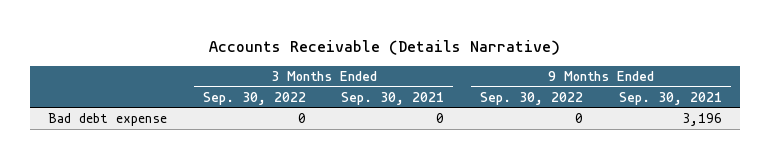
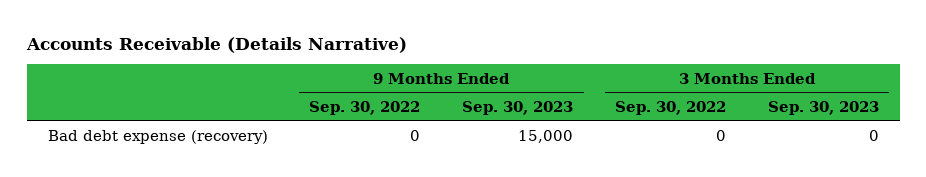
[341,91,445,105] Sep. 30, 2021 -> none
[618,91,722,105] Sep. 30, 2021 -> none
none -> [462,100,574,115] Sep. 30, 2023
none -> [767,100,879,115] Sep. 30, 2023
[47,113,167,127] Bad debt expense -> [47,130,268,145] Bad debt expense (recovery)

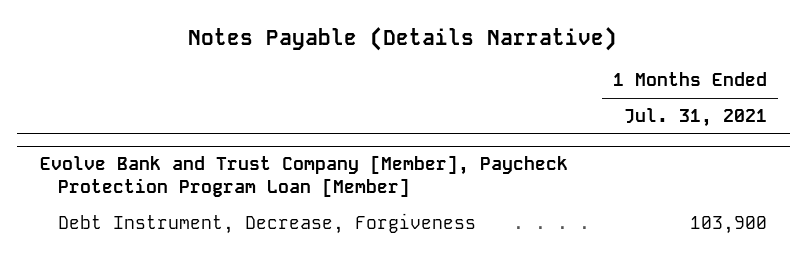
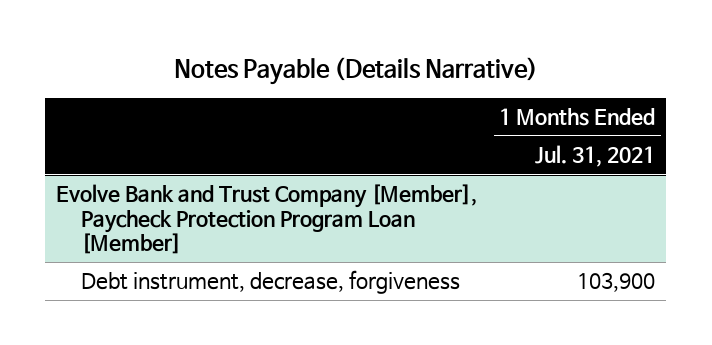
[57,213,476,235] Debt Instrument, Decrease, Forgiveness -> [81,270,461,295] Debt instrument, decrease, forgiveness

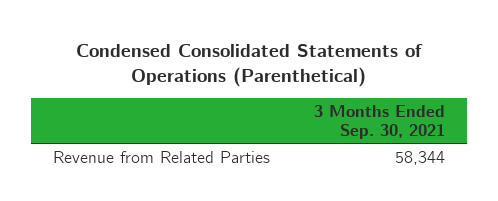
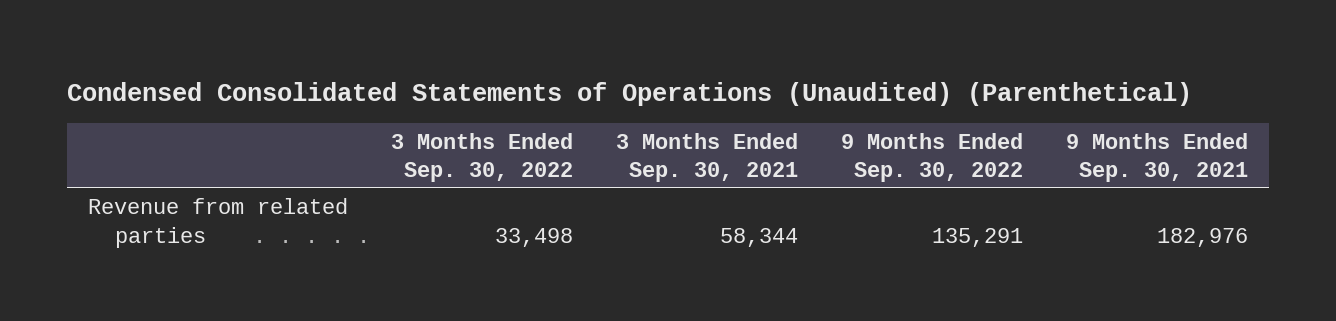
[75,43,423,88] Condensed Consolidated Statements of Operations (Parenthetical) -> [66,82,1192,107] Condensed Consolidated Statements of Operations (Unaudited) (Parenthetical)
none -> [390,132,573,183] 3 Months Ended Sep. 30, 2022
none -> [840,132,1023,183] 9 Months Ended Sep. 30, 2022
none -> [1065,132,1248,183] 9 Months Ended Sep. 30, 2021
[53,150,271,163] Revenue from Related Parties -> [88,198,349,248] Revenue from related parties

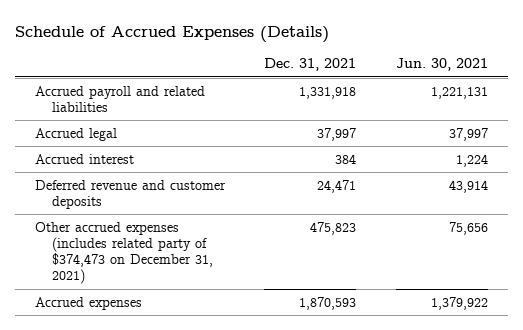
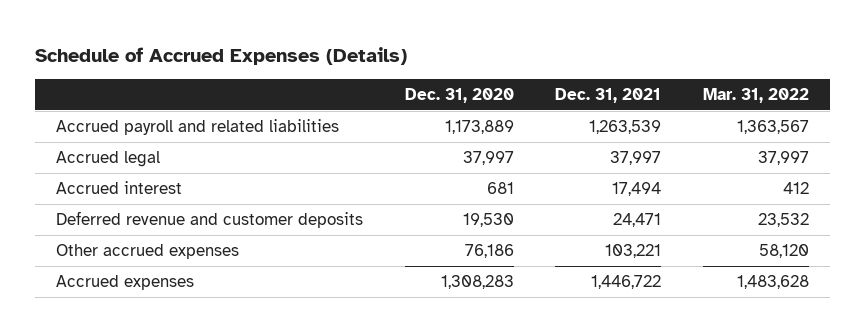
[395,58,488,72] Jun. 30, 2021 -> none
none -> [404,88,514,104] Dec. 31, 2020
none -> [703,88,810,104] Mar. 31, 2022
[299,86,357,99] 1,331,918 -> [589,120,662,135] 1,263,539
[335,153,357,164] 384 -> [612,182,662,197] 17,494
[34,221,214,285] Other accrued expenses (includes related party of $374,473 on December 31, 2021) -> [55,244,239,260] Other accrued expenses
[310,221,357,235] 475,823 -> [605,244,662,259] 103,221
[299,296,357,310] 1,870,593 -> [591,275,662,290] 1,446,722

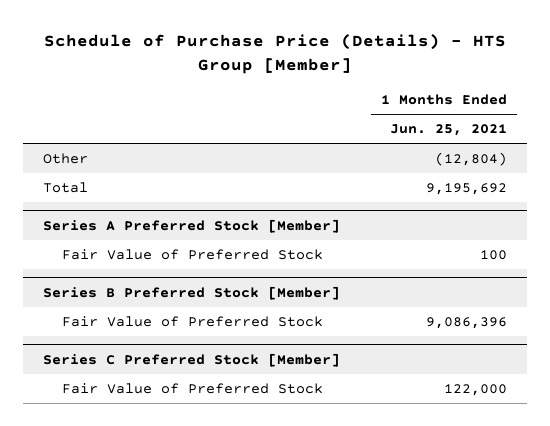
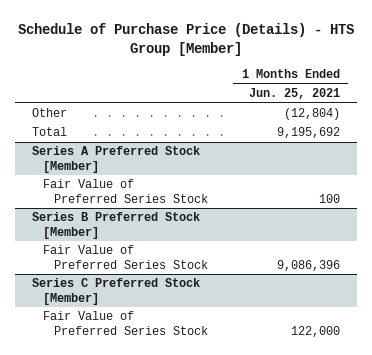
[61,249,323,261] Fair Value of Preferred Stock -> [42,179,208,203] Fair Value of Preferred Series Stock
[61,316,323,328] Fair Value of Preferred Stock -> [42,245,208,269] Fair Value of Preferred Series Stock
[61,383,323,395] Fair Value of Preferred Stock -> [42,311,208,335] Fair Value of Preferred Series Stock

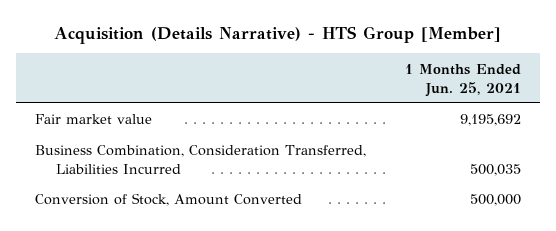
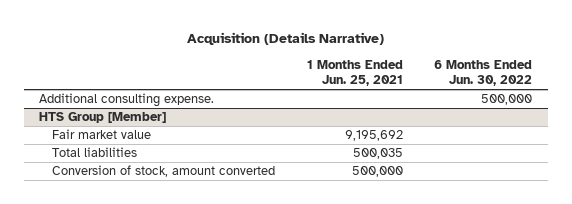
[54,25,502,44] Acquisition (Details Narrative) - HTS Group [Member] -> [186,31,384,45] Acquisition (Details Narrative)
none -> [434,59,533,87] 6 Months Ended Jun. 30, 2022
none -> [39,93,215,108] Additional consulting expense.
none -> [39,112,167,124] HTS Group [Member]
[35,145,367,175] Business Combination, Consideration Transferred, Liabilities Incurred -> [52,147,138,158] Total liabilities
[35,193,303,207] Conversion of Stock, Amount Converted -> [52,165,276,178] Conversion of stock, amount converted

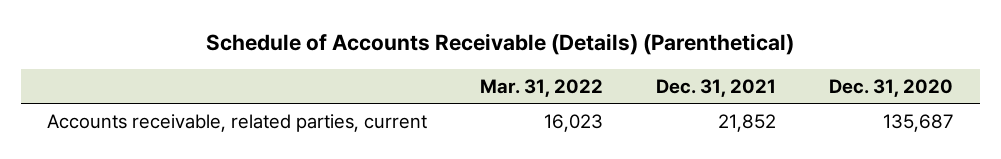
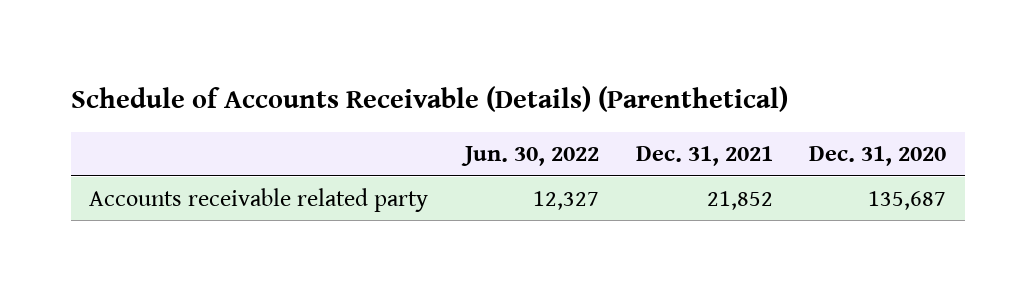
[480,78,604,97] Mar. 31, 2022 -> none
none -> [461,146,600,167] Jun. 30, 2022
[47,113,428,132] Accounts receivable, related parties, current -> [89,188,429,213] Accounts receivable related party

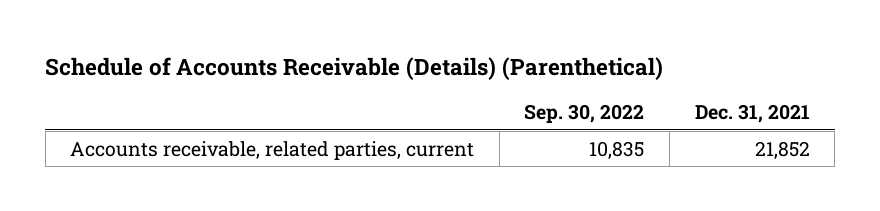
[461,146,600,167] Jun. 30, 2022 -> none
[809,146,947,167] Dec. 31, 2020 -> none
none -> [524,104,645,124] Sep. 30, 2022
[89,188,429,213] Accounts receivable related party -> [70,140,475,160] Accounts receivable, related parties, current

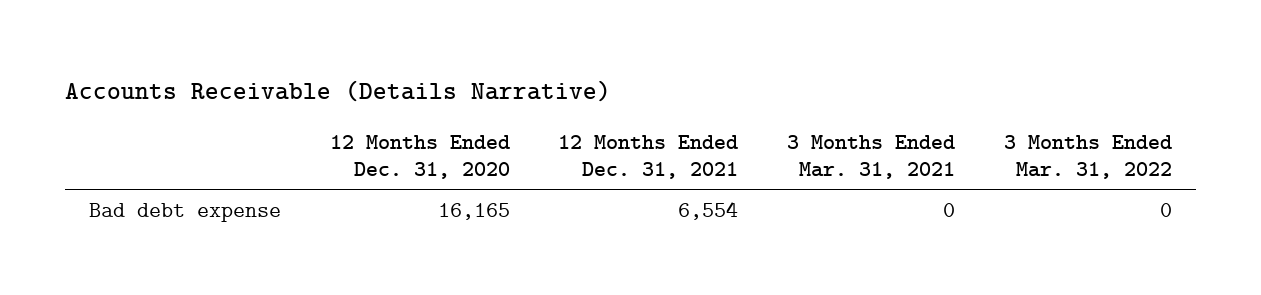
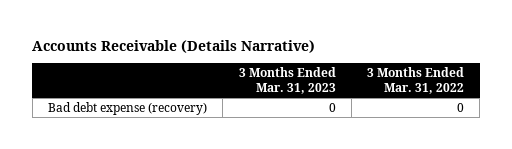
[329,134,510,180] 12 Months Ended Dec. 31, 2020 -> none
[558,134,739,180] 12 Months Ended Dec. 31, 2021 -> none
[786,134,955,180] 3 Months Ended Mar. 31, 2021 -> none
none -> [238,67,336,94] 3 Months Ended Mar. 31, 2023
[89,202,282,222] Bad debt expense -> [48,101,208,115] Bad debt expense (recovery)

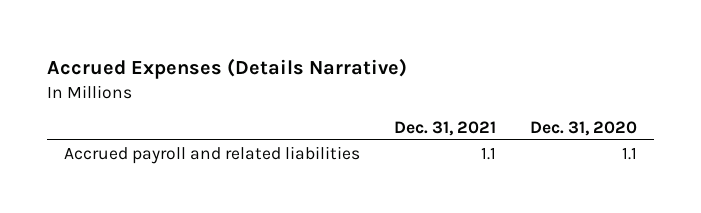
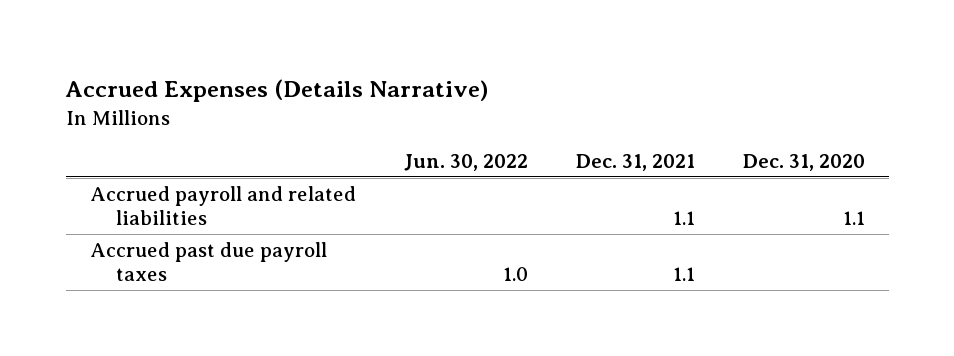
none -> [403,153,528,171] Jun. 30, 2022
none -> [89,241,327,282] Accrued past due payroll taxes

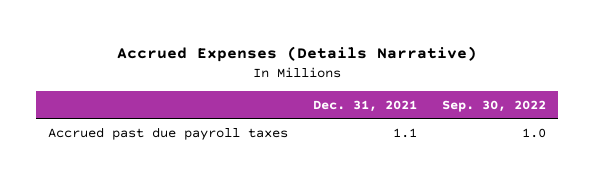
[403,153,528,171] Jun. 30, 2022 -> none
[742,153,865,171] Dec. 31, 2020 -> none
none -> [441,99,546,112] Sep. 30, 2022
[89,185,356,226] Accrued payroll and related liabilities -> none

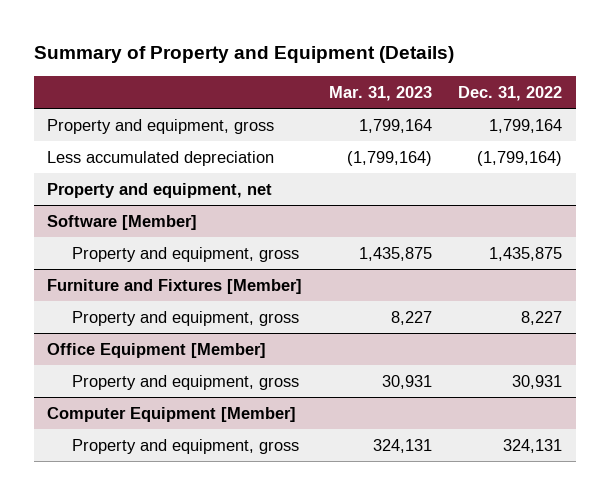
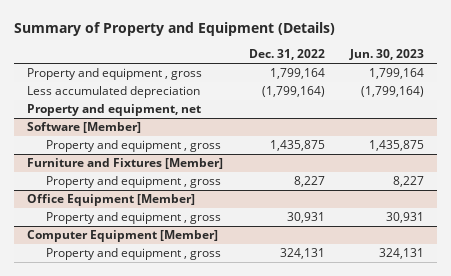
[328,85,432,101] Mar. 31, 2023 -> none
none -> [349,49,425,61] Jun. 30, 2023
[47,118,275,134] Property and equipment, gross -> [26,68,202,81] Property and equipment , gross
[72,246,300,262] Property and equipment, gross -> [46,140,222,153] Property and equipment , gross
[72,310,300,326] Property and equipment, gross -> [46,176,222,189] Property and equipment , gross
[72,374,300,390] Property and equipment, gross -> [46,212,222,225] Property and equipment , gross
[72,438,300,454] Property and equipment, gross -> [46,248,222,261] Property and equipment , gross

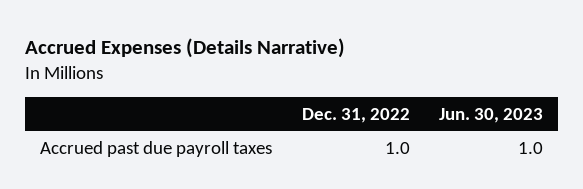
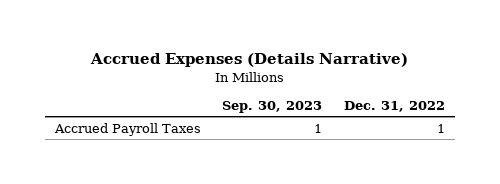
[439,107,544,123] Jun. 30, 2023 -> none
none -> [222,101,323,114] Sep. 30, 2023
[40,140,273,157] Accrued past due payroll taxes -> [54,122,202,136] Accrued Payroll Taxes
[384,141,410,154] 1.0 -> [436,123,445,133] 1

